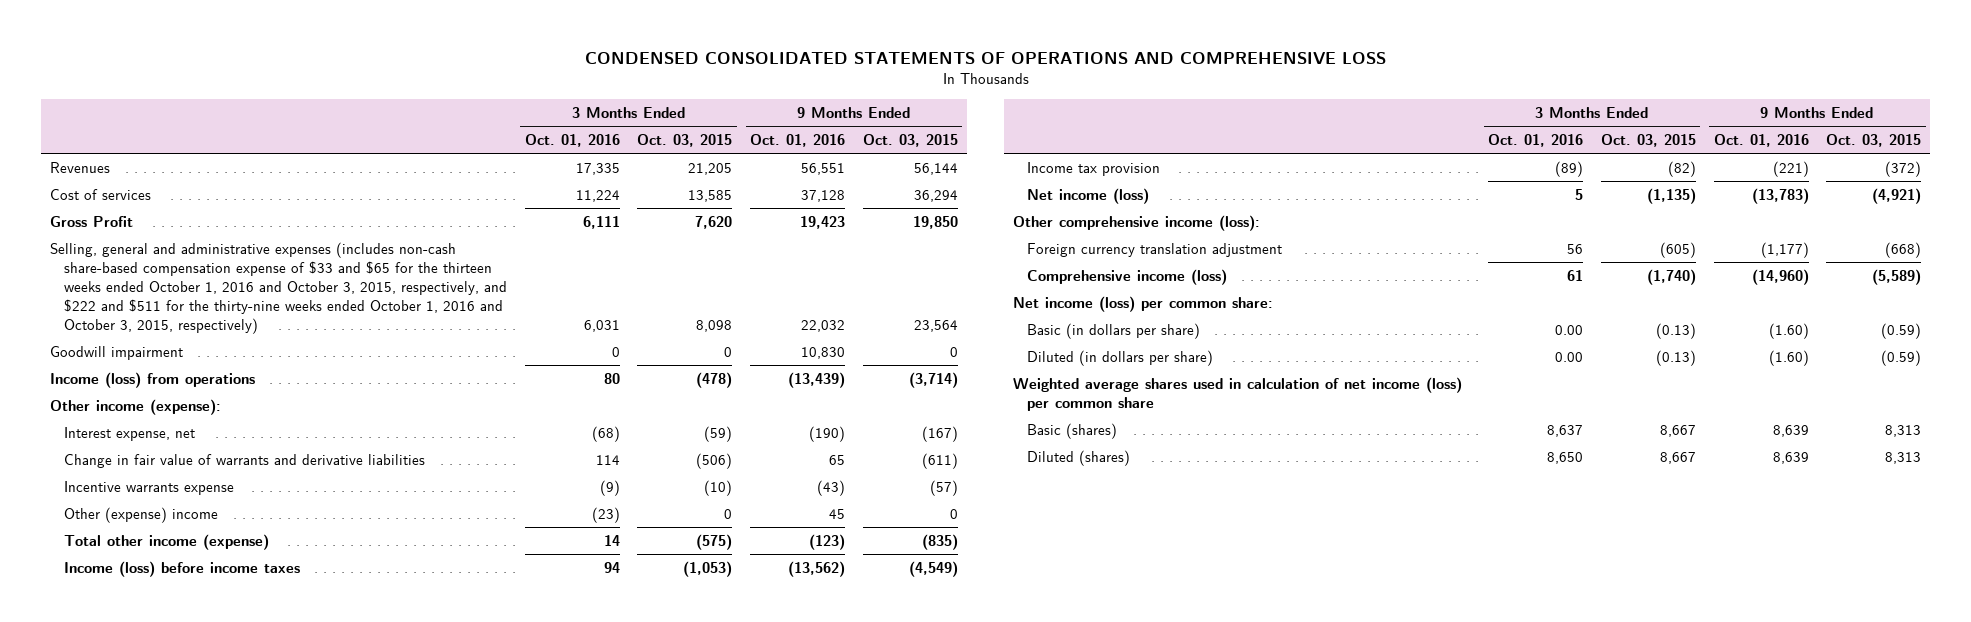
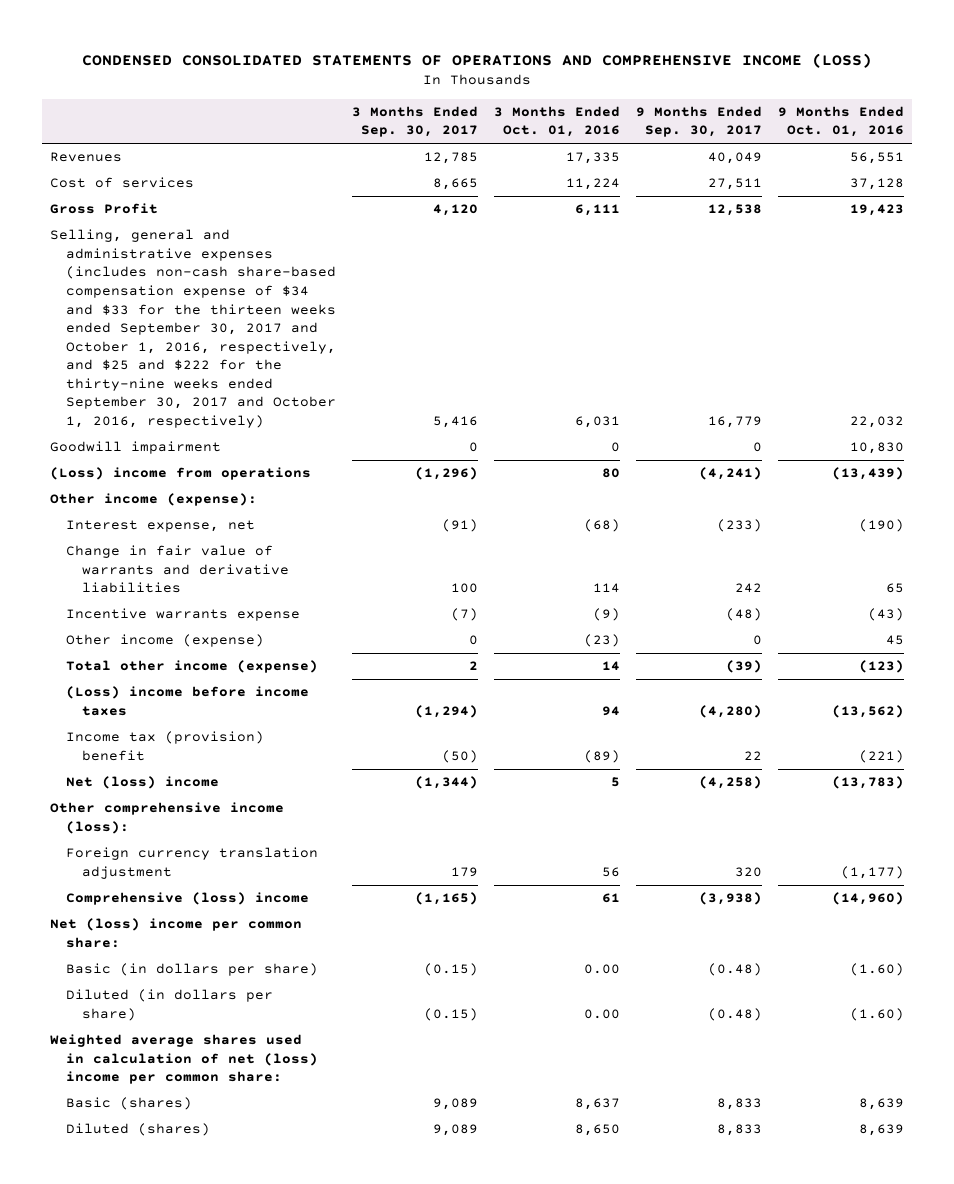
[584,52,1386,65] CONDENSED CONSOLIDATED STATEMENTS OF OPERATIONS AND COMPREHENSIVE LOSS -> [82,52,873,68] CONDENSED CONSOLIDATED STATEMENTS OF OPERATIONS AND COMPREHENSIVE INCOME (LOSS)
[637,133,733,147] Oct. 03, 2015 -> none
[863,133,959,147] Oct. 03, 2015 -> none
none -> [352,105,479,138] 3 Months Ended Sep. 30, 2017
none -> [635,105,762,138] 9 Months Ended Sep. 30, 2017
[49,241,507,334] Selling, general and administrative expenses (includes non-cash share-based compensation expense of $33 and $65 for the thirteen weeks ended October 1, 2016 and October 3, 2015, respectively, and $222 and $511 for the thirty-nine weeks ended October 1, 2016 and October 3, 2015, respectively) -> [50,229,337,428] Selling, general and administrative expenses (includes non-cash share-based compensation expense of $34 and $33 for the thirteen weeks ended September 30, 2017 and October 1, 2016, respectively, and $25 and $222 for the thirty-nine weeks ended September 30, 2017 and October 1, 2016, respectively)
[49,371,255,388] Income (loss) from operations -> [50,467,312,481] (Loss) income from operations
[63,506,218,523] Other (expense) income -> [66,634,265,648] Other income (expense)
[63,560,300,577] Income (loss) before income taxes -> [66,686,310,716] (Loss) income before income taxes
[1027,161,1161,176] Income tax provision -> [66,731,265,761] Income tax (provision) benefit
[1027,187,1150,204] Net income (loss) -> [66,776,220,790] Net (loss) income
[1027,268,1228,285] Comprehensive income (loss) -> [66,892,310,906] Comprehensive (loss) income
[1013,295,1274,312] Net income (loss) per common share: -> [50,918,303,948] Net (loss) income per common share:
[1013,376,1463,411] Weighted average shares used in calculation of net income (loss) per common share -> [50,1034,319,1085] Weighted average shares used in calculation of net (loss) income per common share:

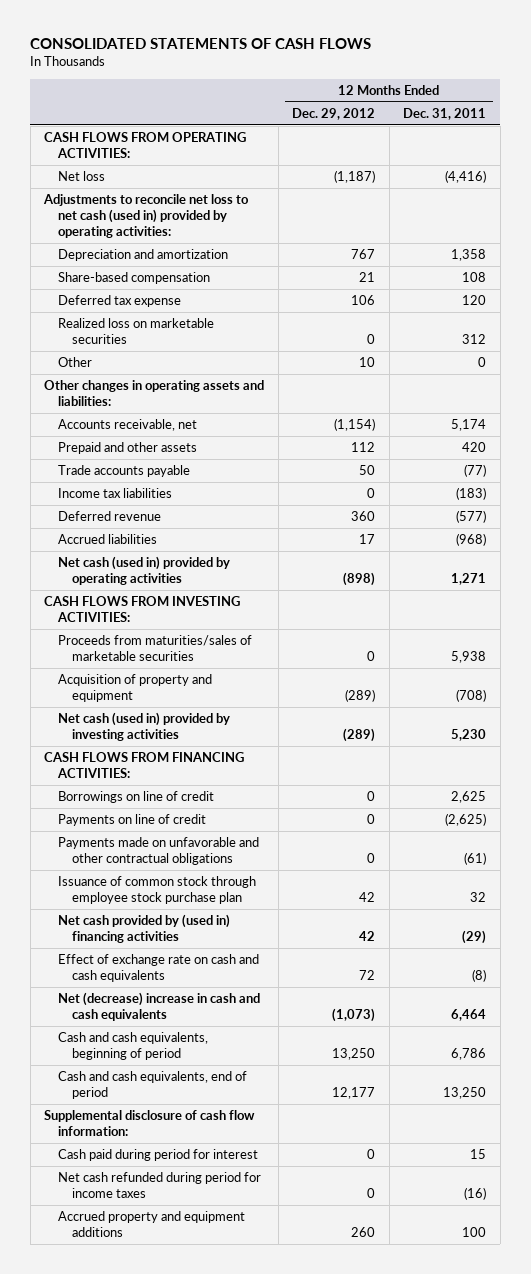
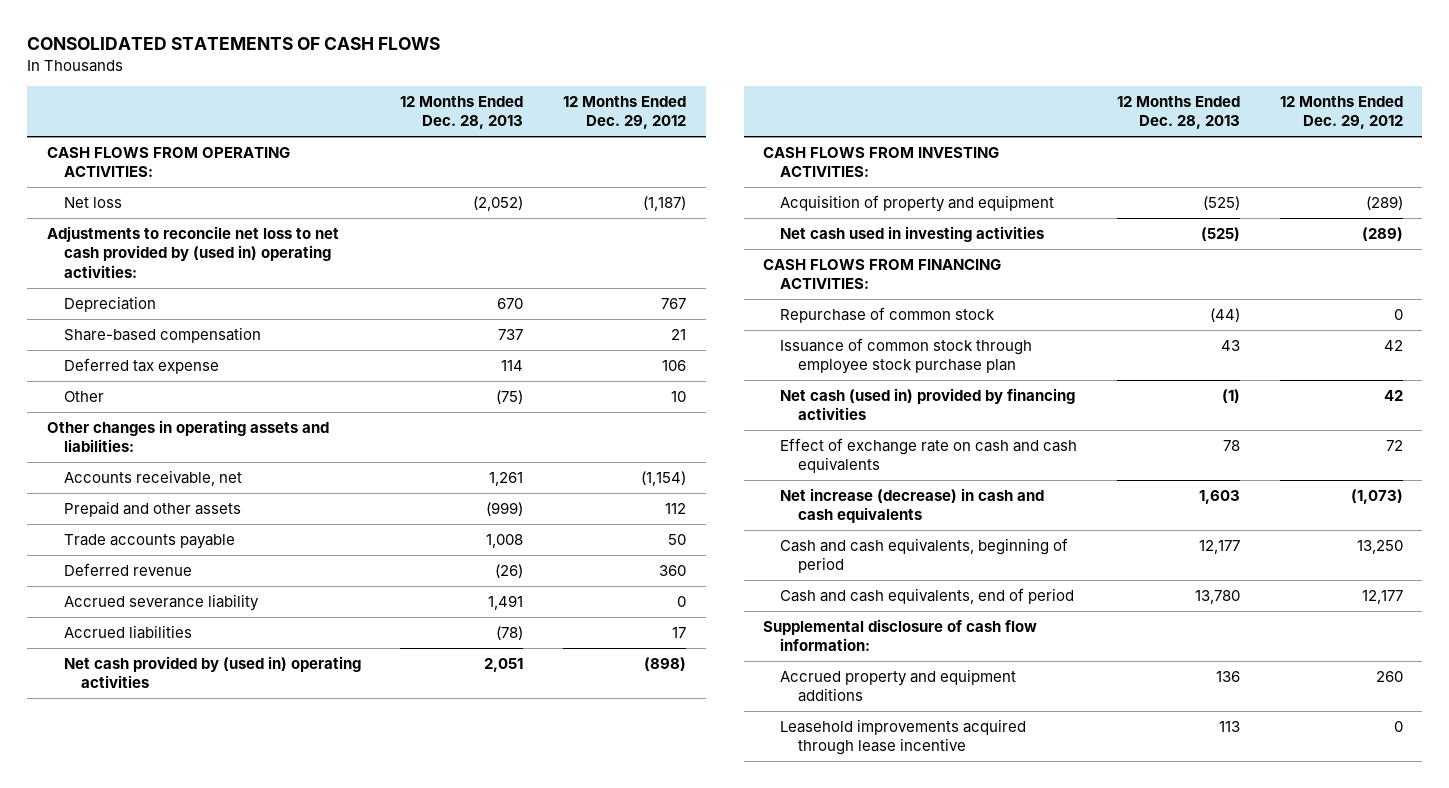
[403,107,487,120] Dec. 31, 2011 -> none
none -> [400,95,524,130] 12 Months Ended Dec. 28, 2013
[43,194,250,238] Adjustments to reconcile net loss to net cash (used in) provided by operating activities: -> [46,225,339,278] Adjustments to reconcile net loss to net cash provided by (used in) operating activities:
[58,249,229,262] Depreciation and amortization -> [63,295,156,312] Depreciation
[58,318,215,344] Realized loss on marketable securities -> none
[58,488,173,499] Income tax liabilities -> none
none -> [63,593,259,611] Accrued severance liability
[58,556,231,585] Net cash (used in) provided by operating activities -> [63,655,361,689] Net cash provided by (used in) operating activities
[58,635,253,661] Proceeds from maturities/sales of marketable securities -> none
[58,712,231,741] Net cash (used in) provided by investing activities -> [780,225,1045,242] Net cash used in investing activities
[58,791,215,804] Borrowings on line of credit -> none
[58,814,207,827] Payments on line of credit -> none
[58,837,260,865] Payments made on unfavorable and other contractual obligations -> none
none -> [780,306,996,323] Repurchase of common stock
[58,914,231,943] Net cash provided by (used in) financing activities -> [780,387,1076,421] Net cash (used in) provided by financing activities
[58,992,261,1021] Net (decrease) increase in cash and cash equivalents -> [780,487,1045,524] Net increase (decrease) in cash and cash equivalents
[58,1149,259,1162] Cash paid during period for interest -> none
[58,1172,262,1198] Net cash refunded during period for income taxes -> none
none -> [780,718,1027,756] Leasehold improvements acquired through lease incentive

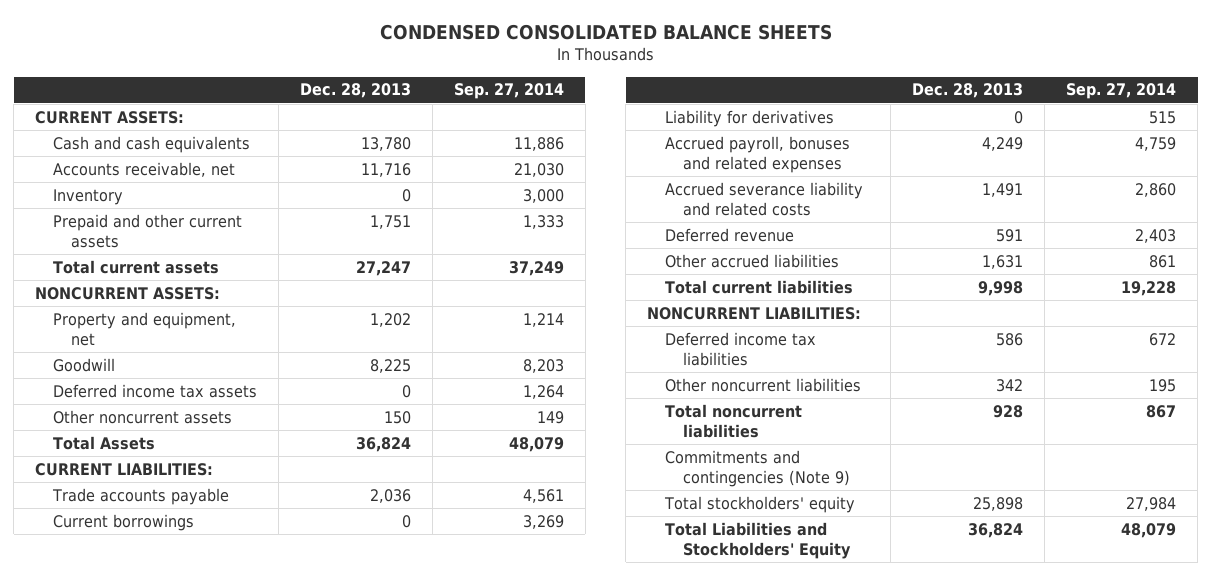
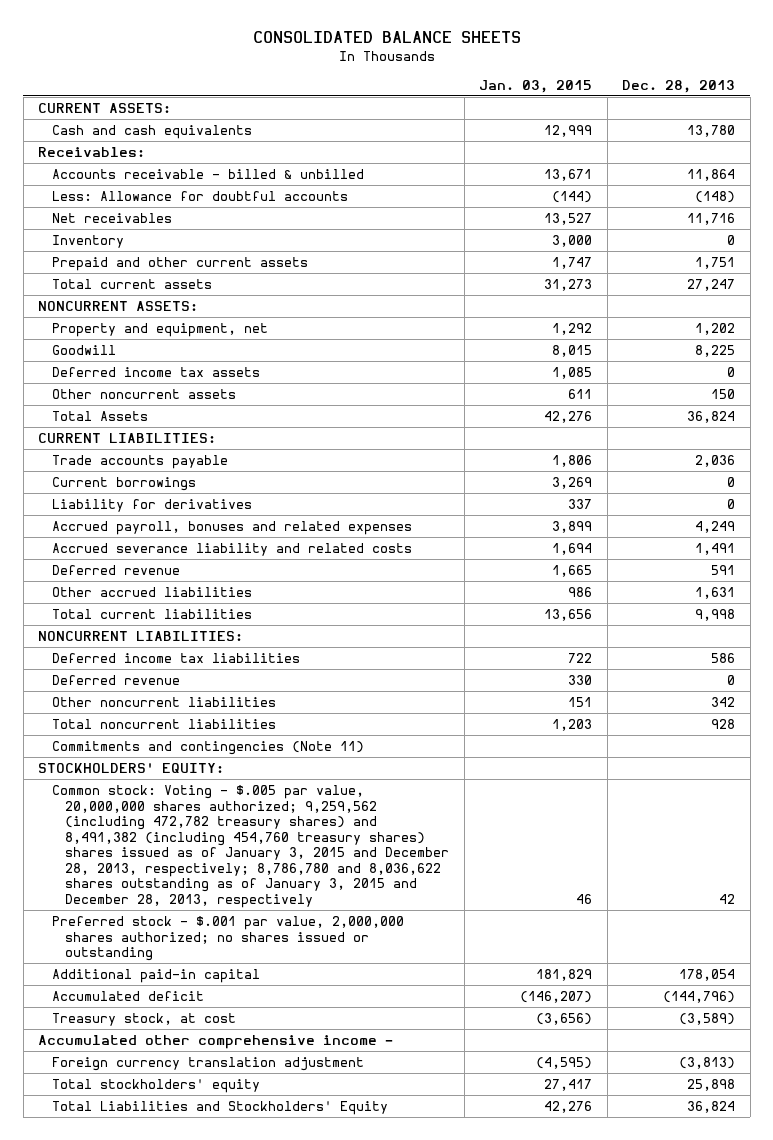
[379,23,832,40] CONDENSED CONSOLIDATED BALANCE SHEETS -> [252,31,521,44] CONSOLIDATED BALANCE SHEETS
[453,83,564,100] Sep. 27, 2014 -> none
none -> [479,79,593,93] Jan. 03, 2015
none -> [38,147,146,158] Receivables:
none -> [51,169,364,180] Accounts receivable - billed & unbilled
none -> [51,191,348,202] Less: Allowance for doubtful accounts
[53,161,236,177] Accounts receivable, net -> [51,213,172,224] Net receivables
none -> [51,675,180,686] Deferred revenue
[665,449,851,488] Commitments and contingencies (Note 9) -> [51,741,364,756] Commitments and contingencies (Note 11)
none -> [38,763,225,774] STOCKHOLDERS' EQUITY:
none -> [51,785,450,908] Common stock: Voting - $.005 par value, 20,000,000 shares authorized; 9,259,562 (including 472,782 treasury shares) and 8,491,382 (including 454,760 treasury shares) shares issued as of January 3, 2015 and December 28, 2013, respectively; 8,786,780 and 8,036,622 shares outstanding as of January 3, 2015 and December 28, 2013, respectively
none -> [51,916,404,962] Preferred stock - $.001 par value, 2,000,000 shares authorized; no shares issued or outstanding
none -> [51,969,260,984] Additional paid-in capital
none -> [51,991,204,1002] Accumulated deficit
none -> [51,1013,236,1027] Treasury stock, at cost
none -> [38,1035,394,1050] Accumulated other comprehensive income -
none -> [51,1057,364,1072] Foreign currency translation adjustment

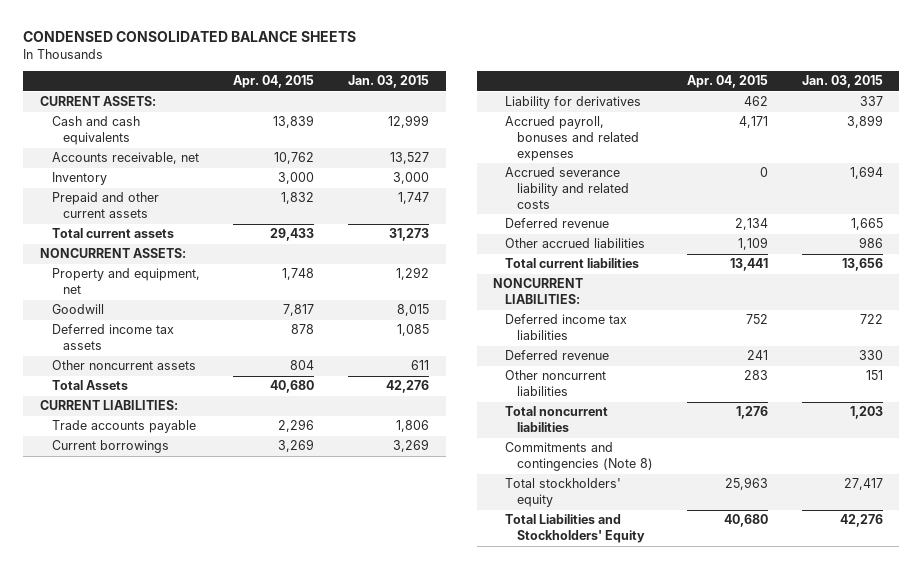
[252,31,521,44] CONSOLIDATED BALANCE SHEETS -> [22,30,356,42] CONDENSED CONSOLIDATED BALANCE SHEETS
[622,79,736,93] Dec. 28, 2013 -> none
none -> [233,75,315,89] Apr. 04, 2015
[38,147,146,158] Receivables: -> none
[51,169,364,180] Accounts receivable - billed & unbilled -> none
[51,191,348,202] Less: Allowance for doubtful accounts -> none
[51,213,172,224] Net receivables -> [51,152,199,165] Accounts receivable, net
[38,763,225,774] STOCKHOLDERS' EQUITY: -> none
[51,785,450,908] Common stock: Voting - $.005 par value, 20,000,000 shares authorized; 9,259,562 (including 472,782 treasury shares) and 8,491,382 (including 454,760 treasury shares) shares issued as of January 3, 2015 and December 28, 2013, respectively; 8,786,780 and 8,036,622 shares outstanding as of January 3, 2015 and December 28, 2013, respectively -> none
[51,916,404,962] Preferred stock - $.001 par value, 2,000,000 shares authorized; no shares issued or outstanding -> none
[51,969,260,984] Additional paid-in capital -> none
[51,991,204,1002] Accumulated deficit -> none
[51,1013,236,1027] Treasury stock, at cost -> none
[38,1035,394,1050] Accumulated other comprehensive income - -> none
[51,1057,364,1072] Foreign currency translation adjustment -> none
[51,741,364,756] Commitments and contingencies (Note 11) -> [505,442,654,472] Commitments and contingencies (Note 8)

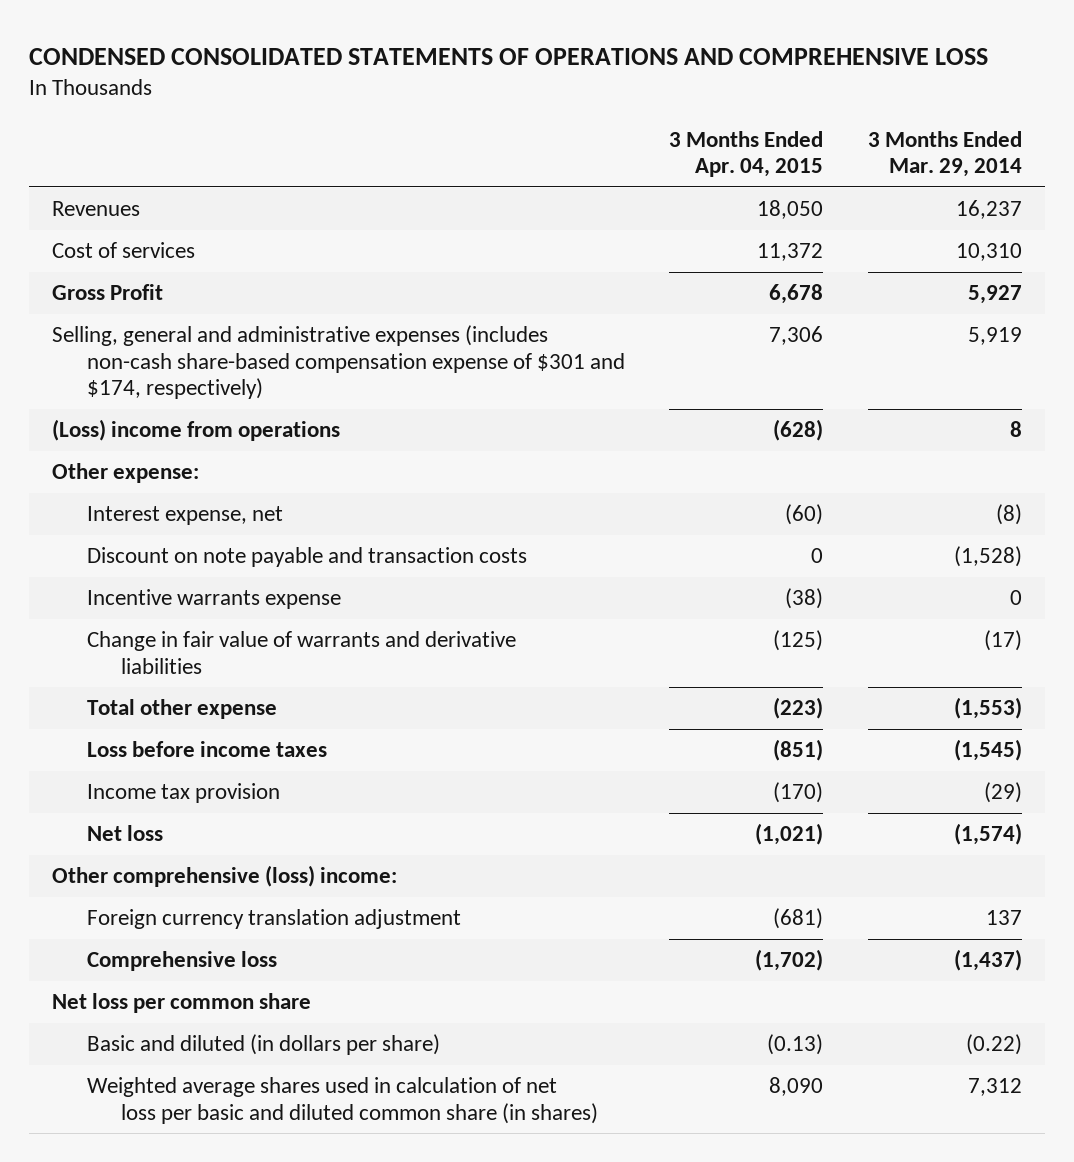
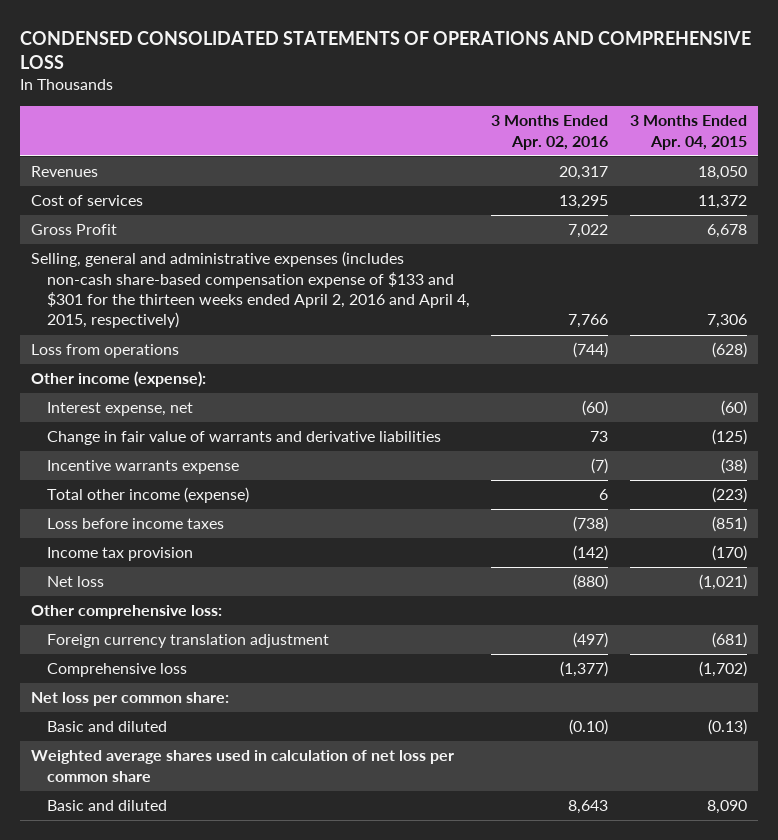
[868,130,1023,177] 3 Months Ended Mar. 29, 2014 -> none
none -> [491,115,609,150] 3 Months Ended Apr. 02, 2016
[51,325,625,400] Selling, general and administrative expenses (includes non-cash share-based compensation expense of $301 and $174, respectively) -> [30,251,470,329] Selling, general and administrative expenses (includes non-cash share-based compensation expense of $133 and $301 for the thirteen weeks ended April 2, 2016 and April 4, 2015, respectively)
[51,419,340,442] (Loss) income from operations -> [30,344,179,359] Loss from operations
[51,463,199,484] Other expense: -> [30,371,206,388] Other income (expense):
[86,547,527,568] Discount on note payable and transaction costs -> none
[86,589,341,610] Incentive warrants expense -> [46,460,239,475] Incentive warrants expense
[86,699,277,720] Total other expense -> [46,487,249,504] Total other income (expense)
[51,865,397,888] Other comprehensive (loss) income: -> [30,605,222,620] Other comprehensive loss:
[51,993,311,1014] Net loss per common share -> [30,692,229,707] Net loss per common share:
[86,1034,440,1056] Basic and diluted (in dollars per share) -> [46,721,167,733] Basic and diluted
none -> [30,750,454,782] Weighted average shares used in calculation of net loss per common share
[86,1077,599,1124] Weighted average shares used in calculation of net loss per basic and diluted common share (in shares) -> [46,800,167,812] Basic and diluted

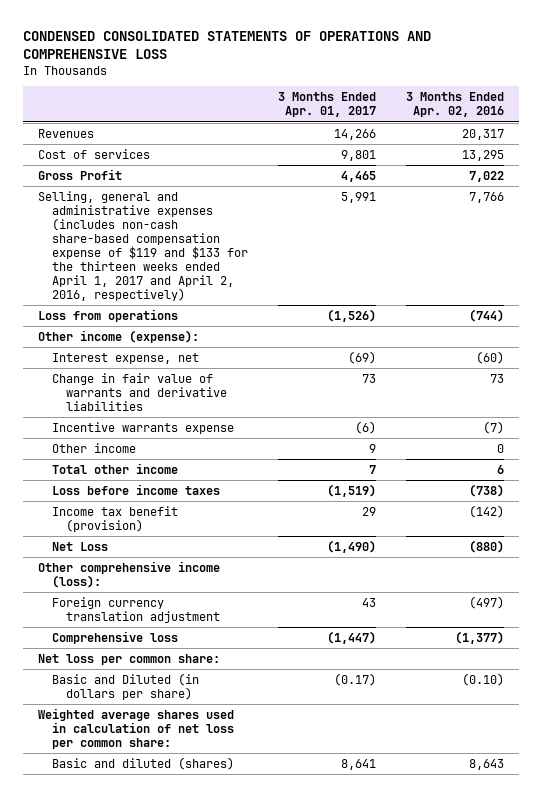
[630,115,748,150] 3 Months Ended Apr. 04, 2015 -> none
none -> [278,92,377,118] 3 Months Ended Apr. 01, 2017
[30,251,470,329] Selling, general and administrative expenses (includes non-cash share-based compensation expense of $133 and $301 for the thirteen weeks ended April 2, 2016 and April 4, 2015, respectively) -> [38,190,249,301] Selling, general and administrative expenses (includes non-cash share-based compensation expense of $119 and $133 for the thirteen weeks ended April 1, 2017 and April 2, 2016, respectively)
none -> [52,442,137,453] Other income
[46,487,249,504] Total other income (expense) -> [52,462,179,474] Total other income
[46,547,193,562] Income tax provision -> [52,505,179,532] Income tax benefit (provision)
[46,576,104,588] Net loss -> [52,541,109,551] Net Loss
[30,605,222,620] Other comprehensive loss: -> [38,560,221,588] Other comprehensive income (loss):
[46,721,167,733] Basic and diluted -> [52,672,200,700] Basic and Diluted (in dollars per share)
[30,750,454,782] Weighted average shares used in calculation of net loss per common share -> [38,707,235,749] Weighted average shares used in calculation of net loss per common share:
[46,800,167,812] Basic and diluted -> [52,756,235,770] Basic and diluted (shares)

